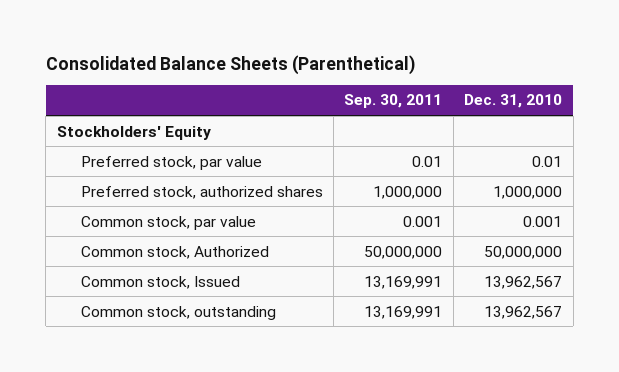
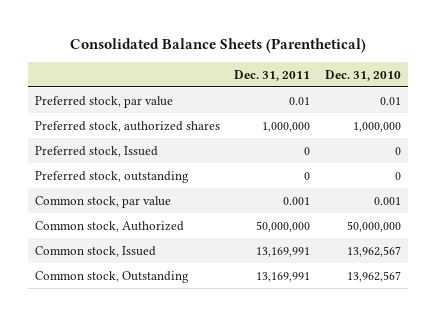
[344,94,443,109] Sep. 30, 2011 -> none
none -> [234,69,311,81] Dec. 31, 2011
[56,125,211,140] Stockholders' Equity -> none
none -> [35,145,159,157] Preferred stock, Issued
none -> [35,170,190,183] Preferred stock, outstanding
[80,305,276,320] Common stock, outstanding -> [35,270,190,283] Common stock, Outstanding

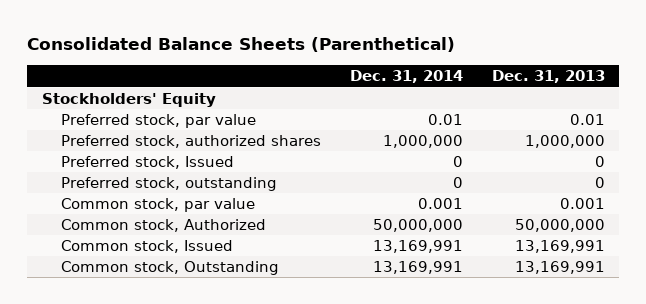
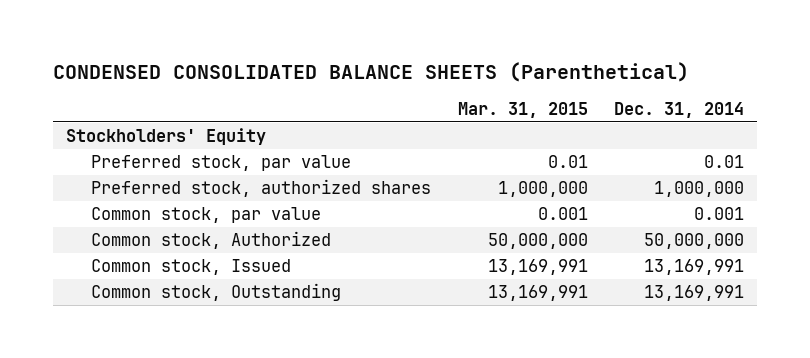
[27,37,456,53] Consolidated Balance Sheets (Parenthetical) -> [52,62,689,83] CONDENSED CONSOLIDATED BALANCE SHEETS (Parenthetical)
[491,70,605,84] Dec. 31, 2013 -> none
none -> [457,102,588,119] Mar. 31, 2015
[61,156,235,170] Preferred stock, Issued -> none
[61,177,278,192] Preferred stock, outstanding -> none

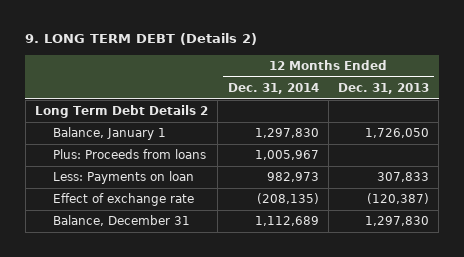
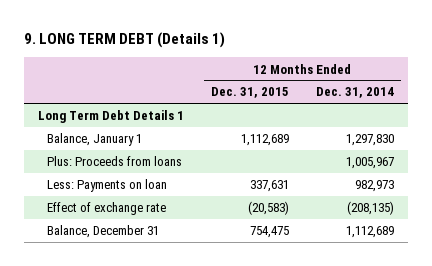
[25,33,258,46] 9. LONG TERM DEBT (Details 2) -> [23,32,225,49] 9. LONG TERM DEBT (Details 1)
[338,82,430,94] Dec. 31, 2013 -> none
none -> [210,87,289,99] Dec. 31, 2015
[35,105,209,119] Long Term Debt Details 2 -> [37,110,184,124] Long Term Debt Details 1

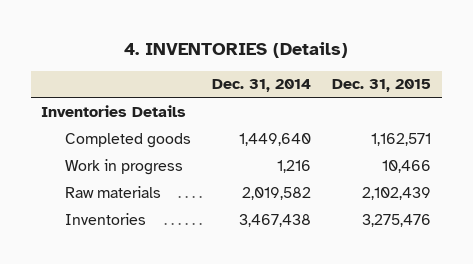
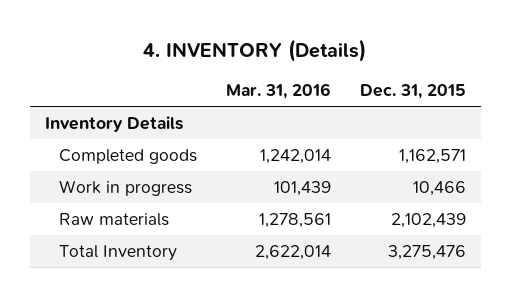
[124,42,349,59] 4. INVENTORIES (Details) -> [143,39,367,63] 4. INVENTORY (Details)
[212,79,312,93] Dec. 31, 2014 -> none
none -> [226,83,332,100] Mar. 31, 2016
[41,104,187,117] Inventories Details -> [44,115,183,132] Inventory Details
[65,212,147,225] Inventories -> [58,244,177,261] Total Inventory

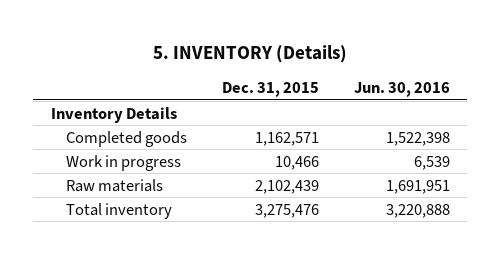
[143,39,367,63] 4. INVENTORY (Details) -> [153,45,348,64] 5. INVENTORY (Details)
[226,83,332,100] Mar. 31, 2016 -> none
none -> [353,82,450,98] Jun. 30, 2016
[58,244,177,261] Total Inventory -> [65,202,172,219] Total inventory

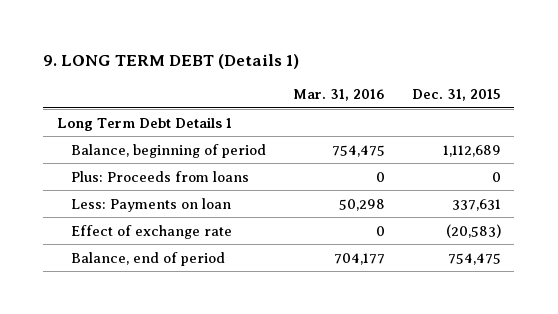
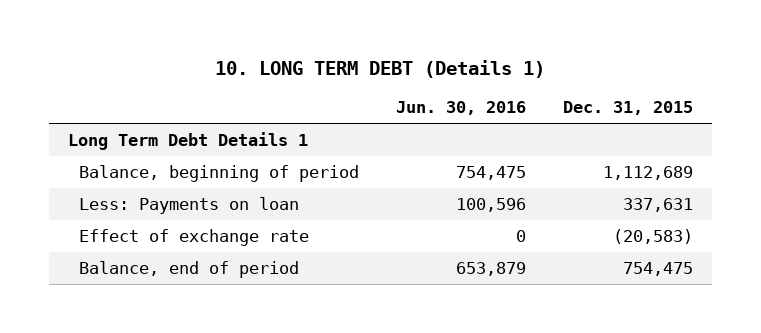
[43,53,300,69] 9. LONG TERM DEBT (Details 1) -> [215,59,546,78] 10. LONG TERM DEBT (Details 1)
[292,89,385,102] Mar. 31, 2016 -> none
none -> [396,101,527,116] Jun. 30, 2016
[70,170,249,182] Plus: Proceeds from loans -> none

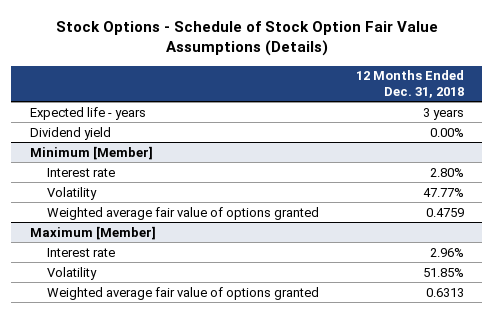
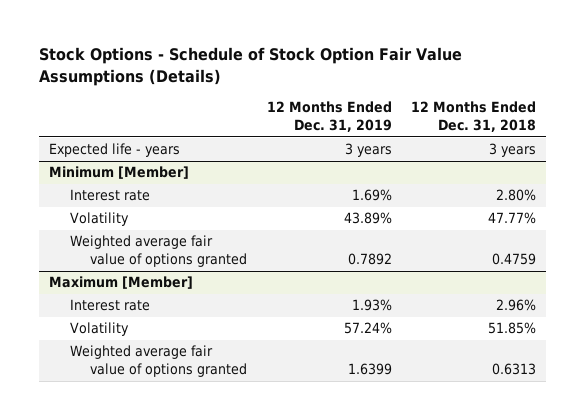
none -> [266,101,392,133] 12 Months Ended Dec. 31, 2019
[29,126,111,140] Dividend yield -> none

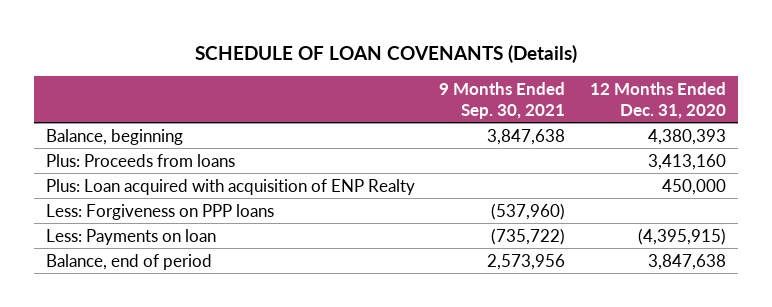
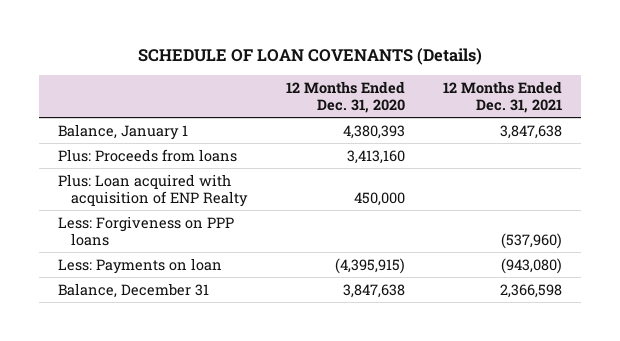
[439,81,566,119] 9 Months Ended Sep. 30, 2021 -> none
none -> [443,81,563,113] 12 Months Ended Dec. 31, 2021
[46,128,184,145] Balance, beginning -> [58,123,189,140] Balance, January 1
[46,253,213,270] Balance, end of period -> [58,282,210,298] Balance, December 31

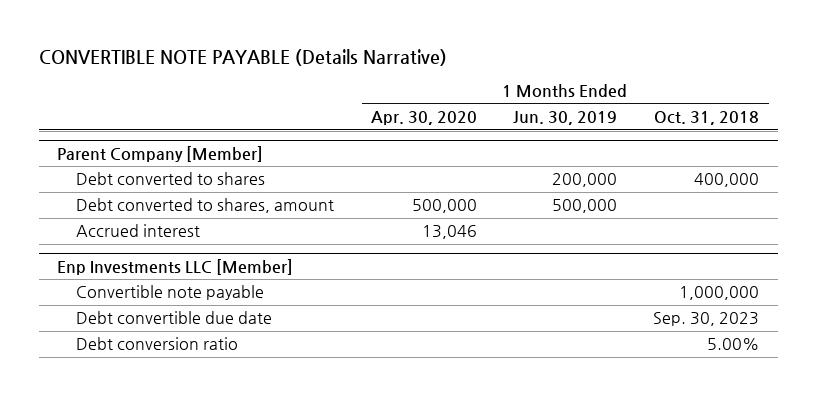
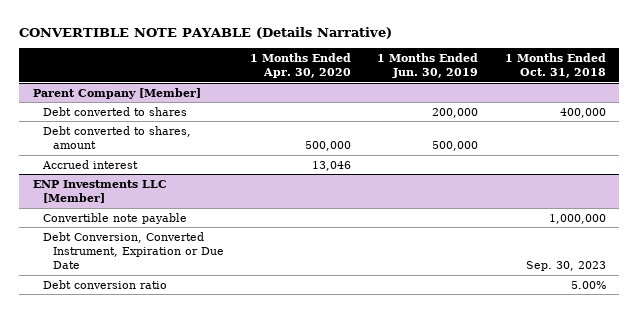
[56,258,293,275] Enp Investments LLC [Member] -> [32,179,167,204] ENP Investments LLC [Member]
[76,311,273,325] Debt convertible due date -> [42,231,224,270] Debt Conversion, Converted Instrument, Expiration or Due Date

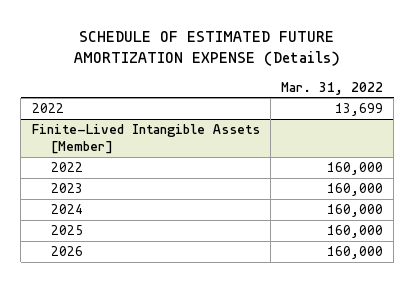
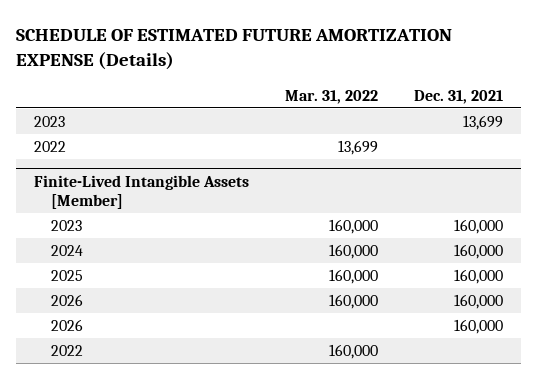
none -> [414,89,504,104] Dec. 31, 2021
none -> [34,116,66,128] 2023
none -> [50,319,83,332] 2026
[51,162,84,173] 2022 -> [50,345,83,357] 2022

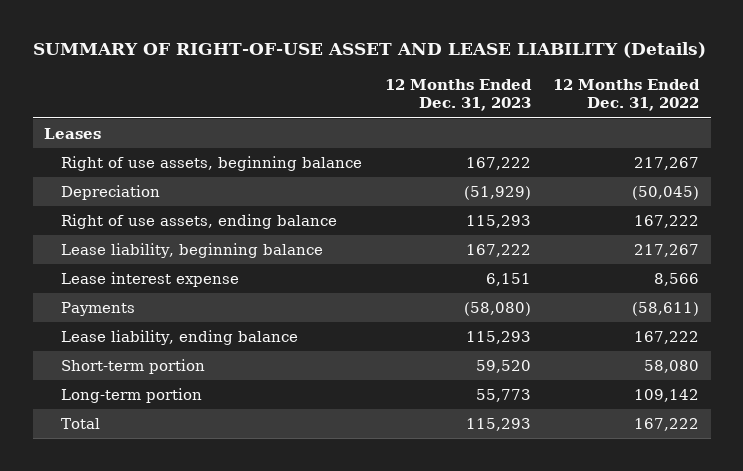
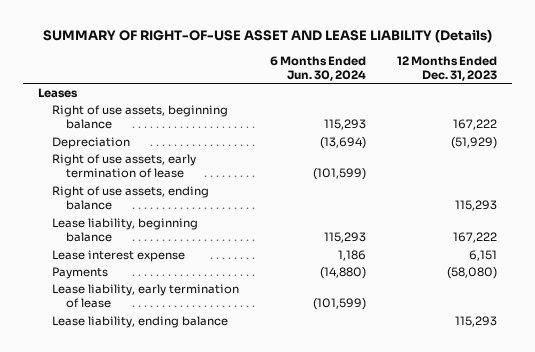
[553,79,701,112] 12 Months Ended Dec. 31, 2022 -> none
none -> [270,55,367,81] 6 Months Ended Jun. 30, 2024
none -> [52,153,197,179] Right of use assets, early termination of lease
none -> [52,283,240,309] Lease liability, early termination of lease
[61,359,206,375] Short-term portion -> none
[61,388,203,404] Long-term portion -> none
[61,418,101,430] Total -> none

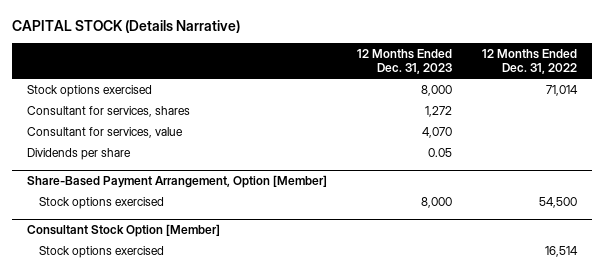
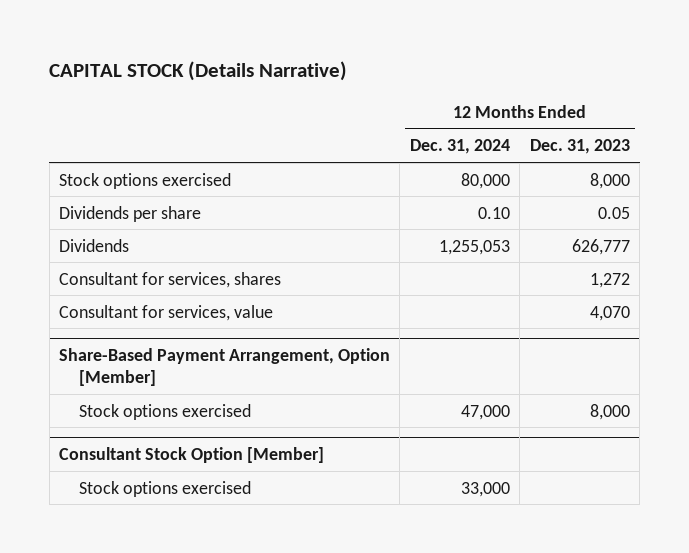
[482,48,578,75] 12 Months Ended Dec. 31, 2022 -> none
none -> [409,139,510,155] Dec. 31, 2024
[27,147,132,160] Dividends per share -> [59,205,202,222] Dividends per share
none -> [59,238,130,252] Dividends

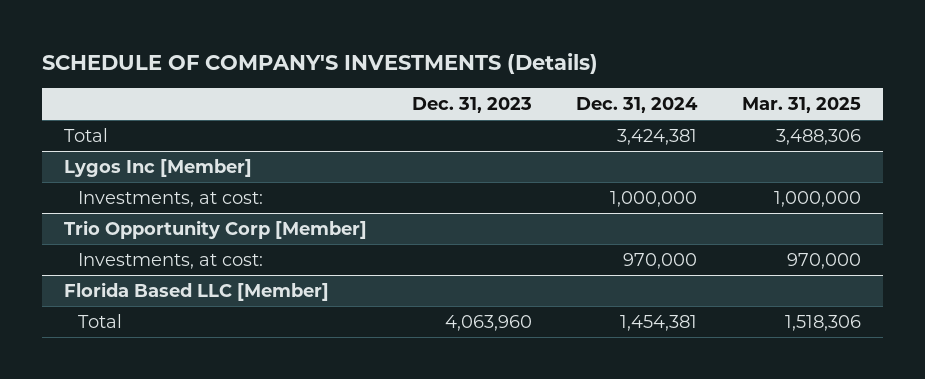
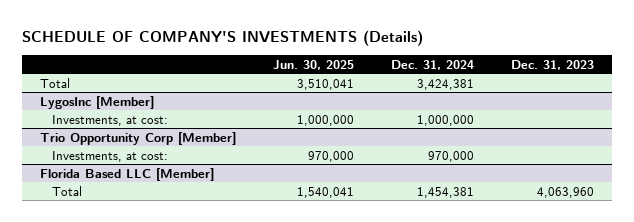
[742,97,862,114] Mar. 31, 2025 -> none
none -> [273,59,355,70] Jun. 30, 2025
[64,158,253,177] Lygos Inc [Member] -> [40,95,155,109] LygosInc [Member]

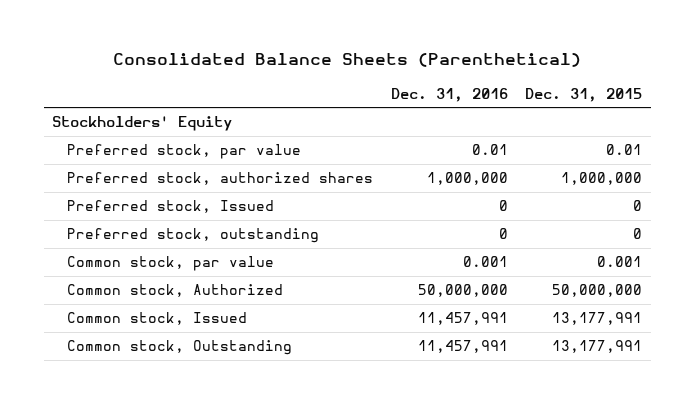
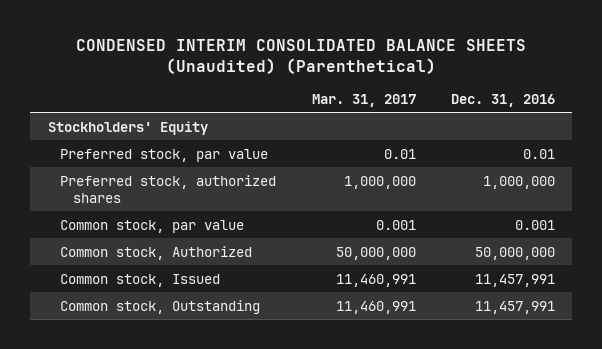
[113,53,582,68] Consolidated Balance Sheets (Parenthetical) -> [76,38,527,74] CONDENSED INTERIM CONSOLIDATED BALANCE SHEETS (Unaudited) (Parenthetical)
[524,87,642,102] Dec. 31, 2015 -> none
none -> [311,93,416,107] Mar. 31, 2017
[67,200,275,214] Preferred stock, Issued -> none
[67,228,320,244] Preferred stock, outstanding -> none

